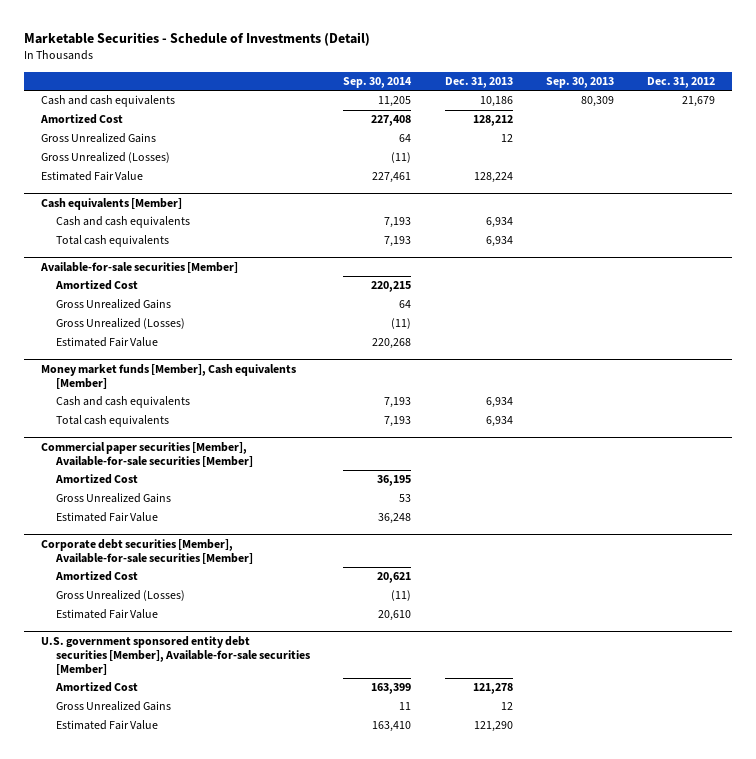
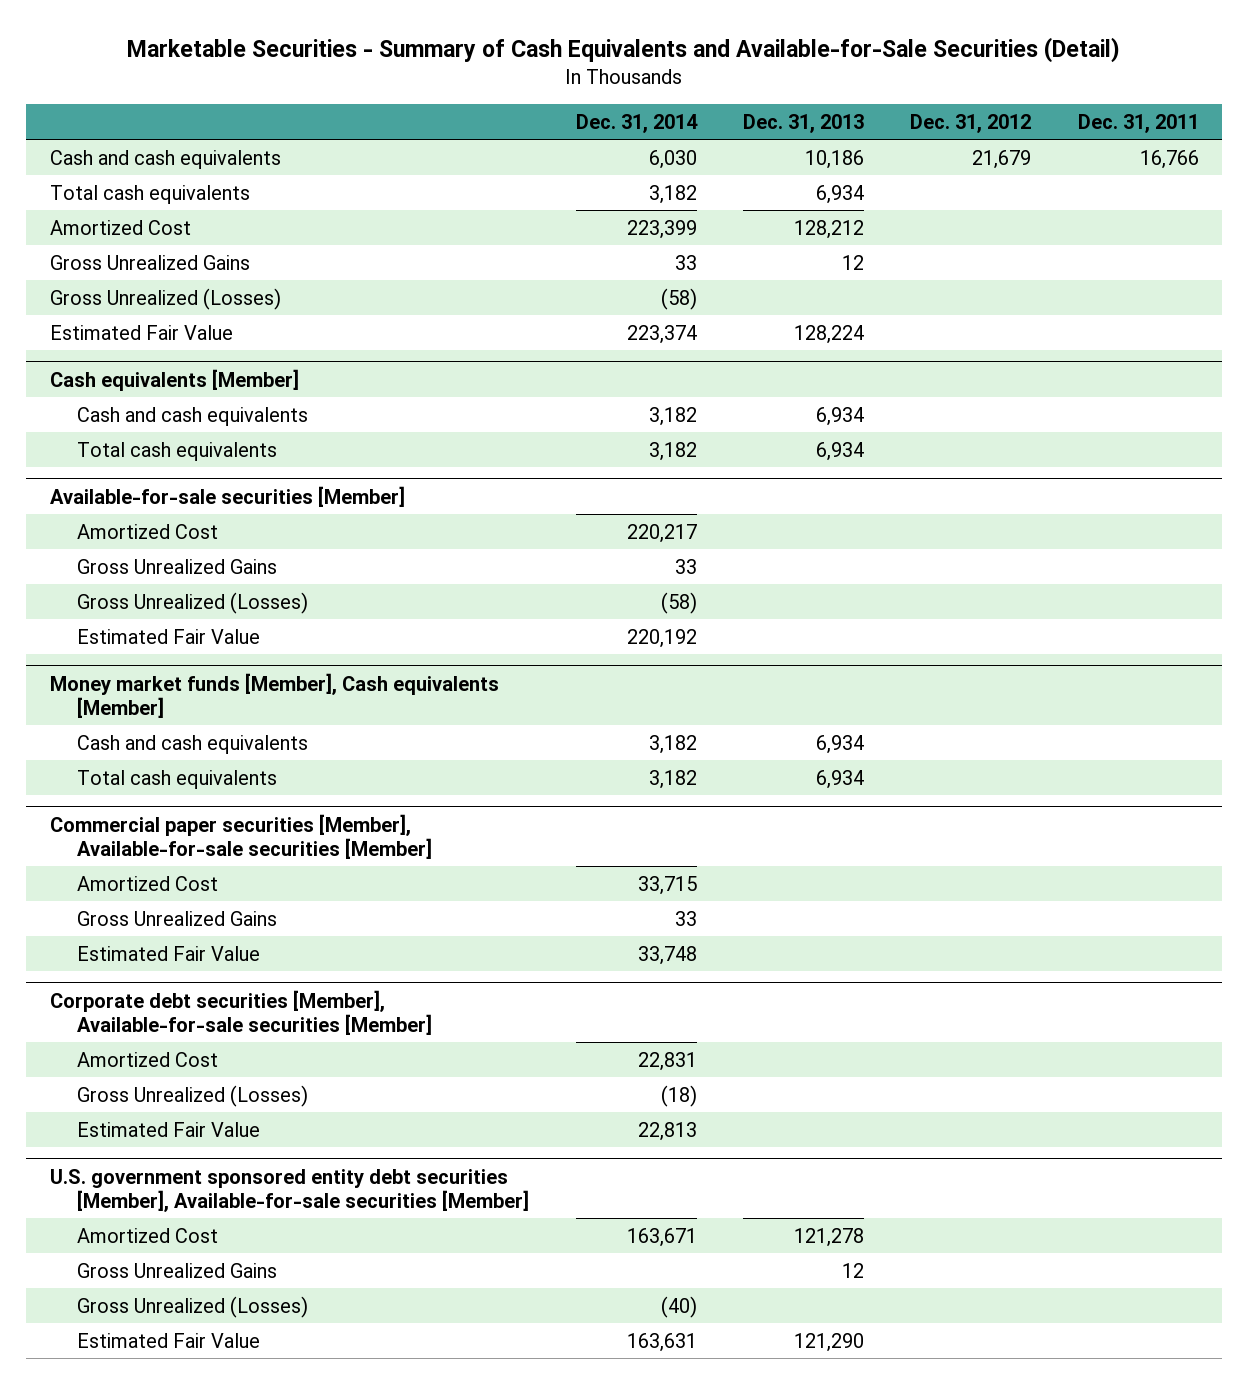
[24,32,371,47] Marketable Securities - Schedule of Investments (Detail) -> [127,37,1121,64] Marketable Securities - Summary of Cash Equivalents and Available-for-Sale Securities (Detail)
[343,76,413,88] Sep. 30, 2014 -> none
[545,76,614,88] Sep. 30, 2013 -> none
none -> [575,113,698,133] Dec. 31, 2014
none -> [1077,113,1199,133] Dec. 31, 2011
none -> [49,184,250,204] Total cash equivalents
none -> [77,1295,309,1318] Gross Unrealized (Losses)

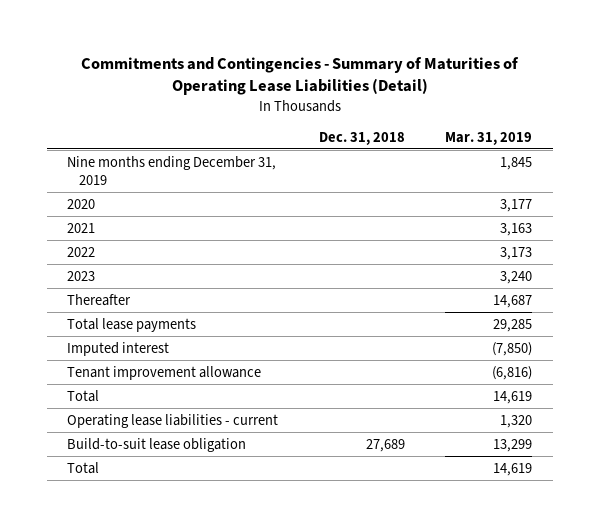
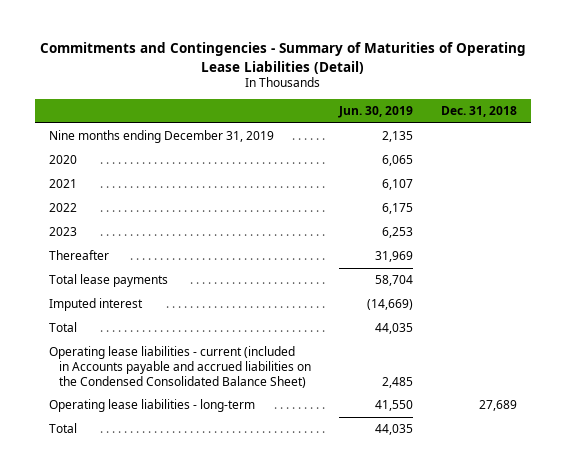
[445,131,533,145] Mar. 31, 2019 -> none
none -> [337,106,413,119] Jun. 30, 2019
[66,365,261,380] Tenant improvement allowance -> none
[66,413,278,428] Operating lease liabilities - current -> [49,346,311,388] Operating lease liabilities - current (included in Accounts payable and accrued liabilities on the Condensed Consolidated Balance Sheet)
[66,437,246,452] Build-to-suit lease obligation -> [49,399,256,413] Operating lease liabilities - long-term

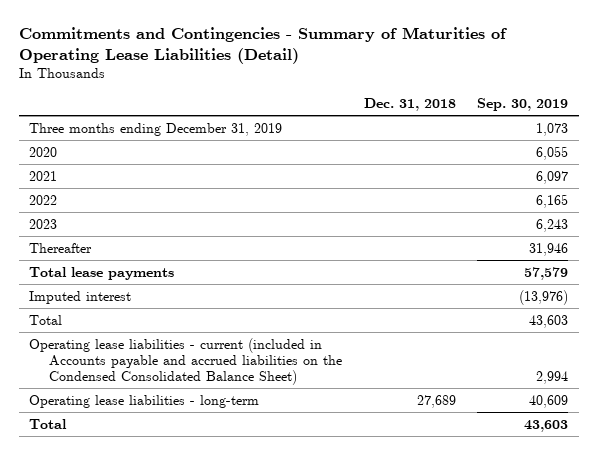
[337,106,413,119] Jun. 30, 2019 -> none
none -> [477,97,569,111] Sep. 30, 2019
[49,130,275,144] Nine months ending December 31, 2019 -> [29,122,283,136] Three months ending December 31, 2019

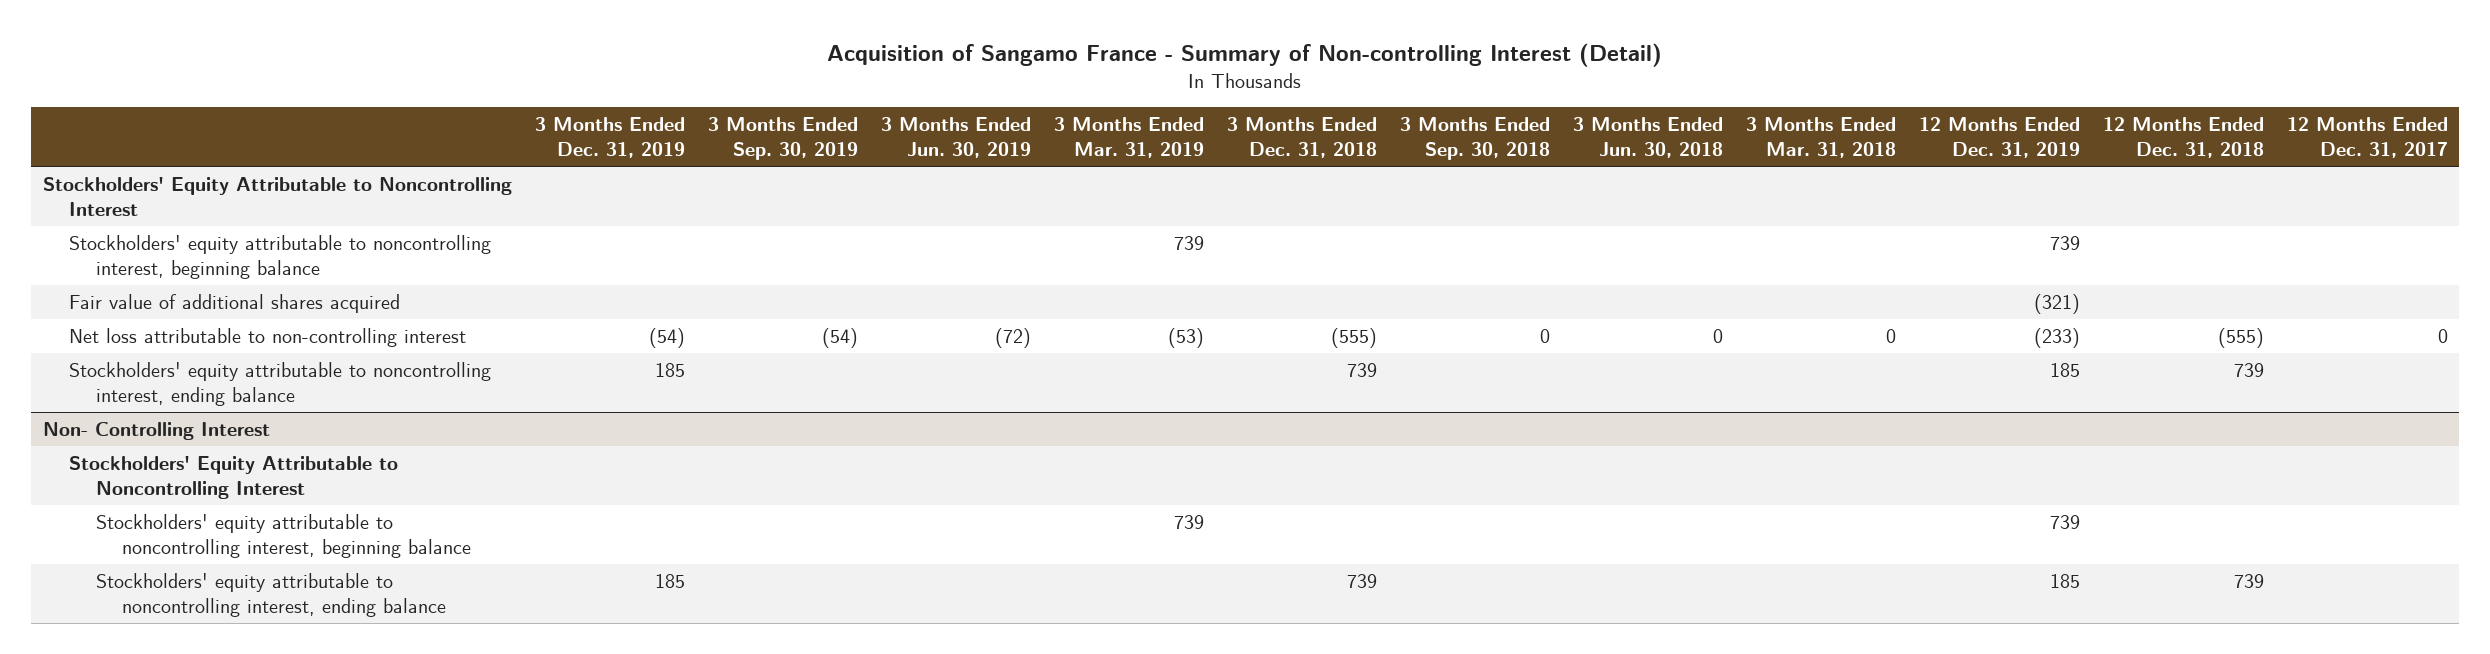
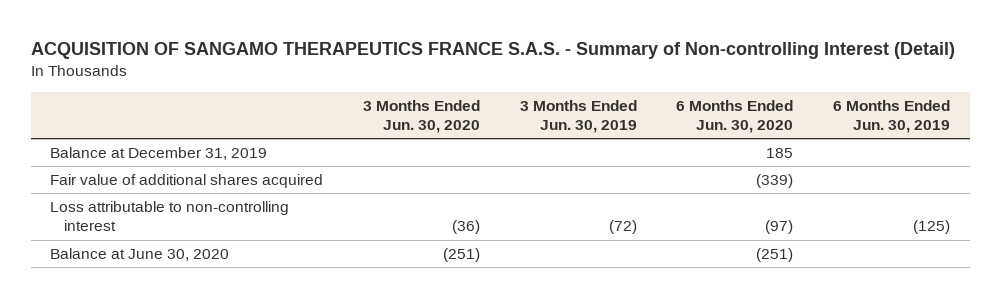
[827,43,1663,68] Acquisition of Sangamo France - Summary of Non-controlling Interest (Detail) -> [30,41,955,59] ACQUISITION OF SANGAMO THERAPEUTICS FRANCE S.A.S. - Summary of Non-controlling Interest (Detail)
[534,116,685,158] 3 Months Ended Dec. 31, 2019 -> none
[707,116,858,160] 3 Months Ended Sep. 30, 2019 -> none
[1053,116,1204,158] 3 Months Ended Mar. 31, 2019 -> none
[1226,116,1377,158] 3 Months Ended Dec. 31, 2018 -> none
[1399,116,1550,160] 3 Months Ended Sep. 30, 2018 -> none
[1572,116,1723,158] 3 Months Ended Jun. 30, 2018 -> none
[1745,116,1896,158] 3 Months Ended Mar. 31, 2018 -> none
[1918,116,2080,158] 12 Months Ended Dec. 31, 2019 -> none
[2102,116,2264,158] 12 Months Ended Dec. 31, 2018 -> none
[2286,116,2448,158] 12 Months Ended Dec. 31, 2017 -> none
none -> [363,99,481,134] 3 Months Ended Jun. 30, 2020
none -> [676,99,794,134] 6 Months Ended Jun. 30, 2020
none -> [832,99,950,134] 6 Months Ended Jun. 30, 2019
[42,176,512,216] Stockholders' Equity Attributable to Noncontrolling Interest -> none
[69,234,492,279] Stockholders' equity attributable to noncontrolling interest, beginning balance -> [50,147,268,161] Balance at December 31, 2019
[42,421,270,440] Non- Controlling Interest -> none
[69,455,399,499] Stockholders' Equity Attributable to Noncontrolling Interest -> none
[95,513,472,558] Stockholders' equity attributable to noncontrolling interest, beginning balance -> none
[95,572,447,617] Stockholders' equity attributable to noncontrolling interest, ending balance -> none
[69,327,467,347] Net loss attributable to non-controlling interest -> [50,201,290,232] Loss attributable to non-controlling interest
[69,361,492,406] Stockholders' equity attributable to noncontrolling interest, ending balance -> [50,248,230,262] Balance at June 30, 2020

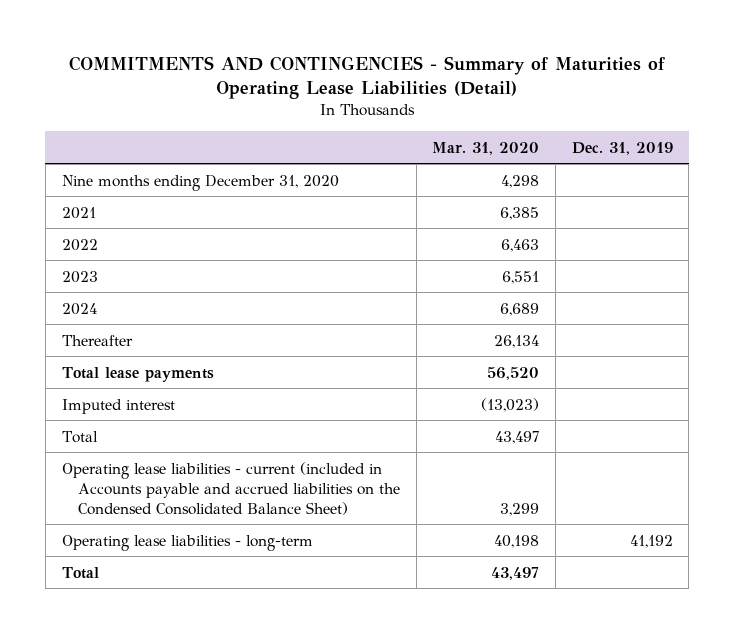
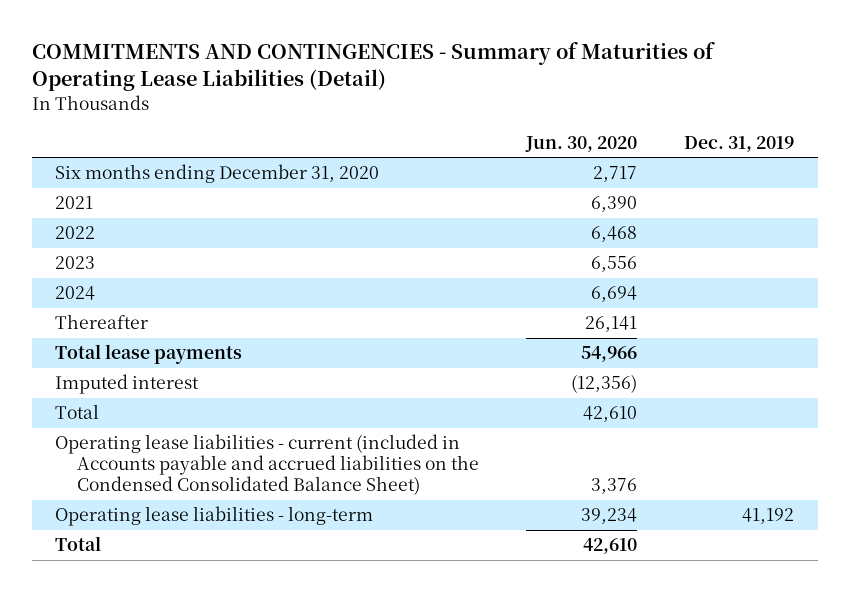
[432,141,540,155] Mar. 31, 2020 -> none
none -> [524,135,637,152] Jun. 30, 2020
[61,174,339,191] Nine months ending December 31, 2020 -> [55,164,380,184] Six months ending December 31, 2020

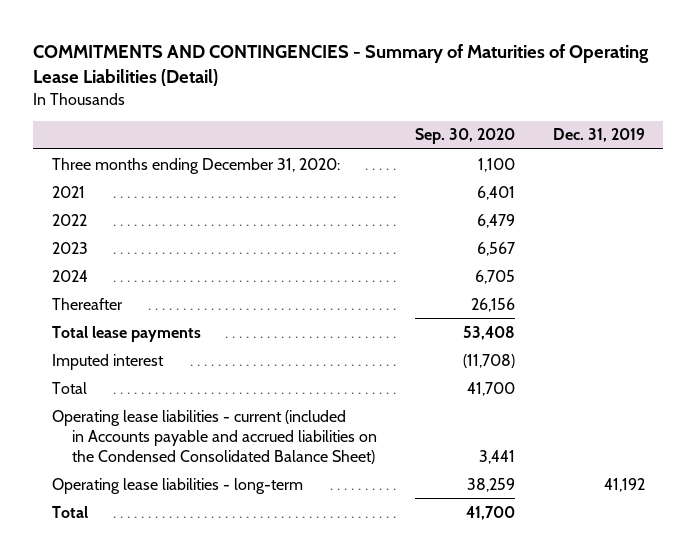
[524,135,637,152] Jun. 30, 2020 -> none
none -> [415,128,516,145] Sep. 30, 2020
[55,164,380,184] Six months ending December 31, 2020 -> [51,157,340,174] Three months ending December 31, 2020:

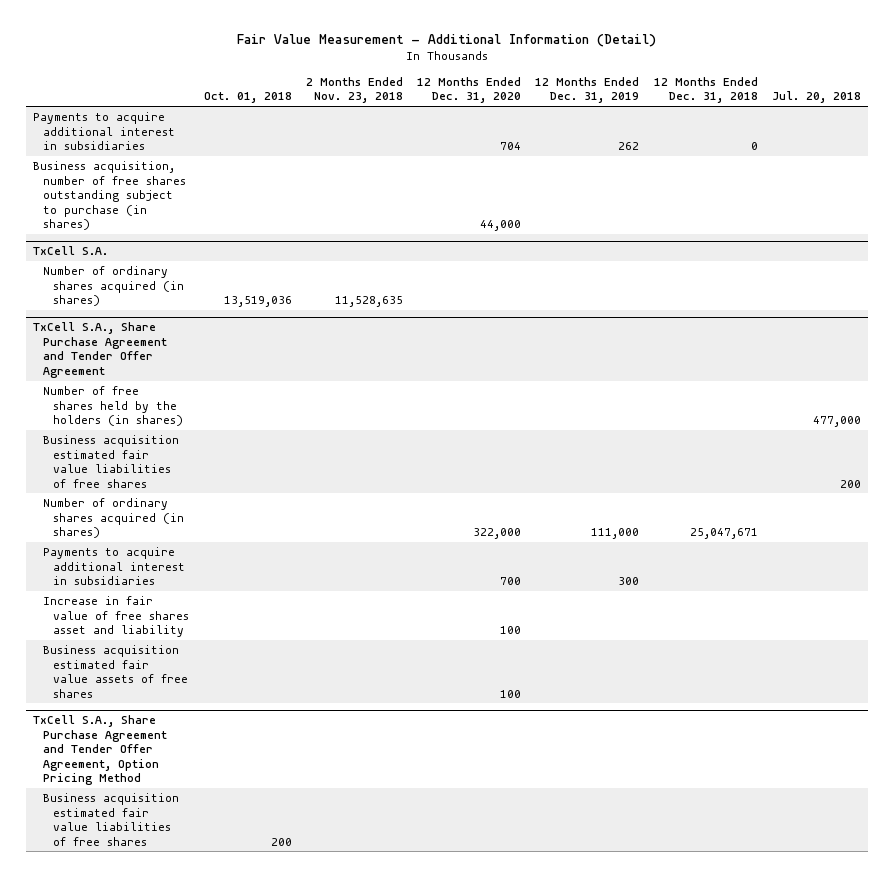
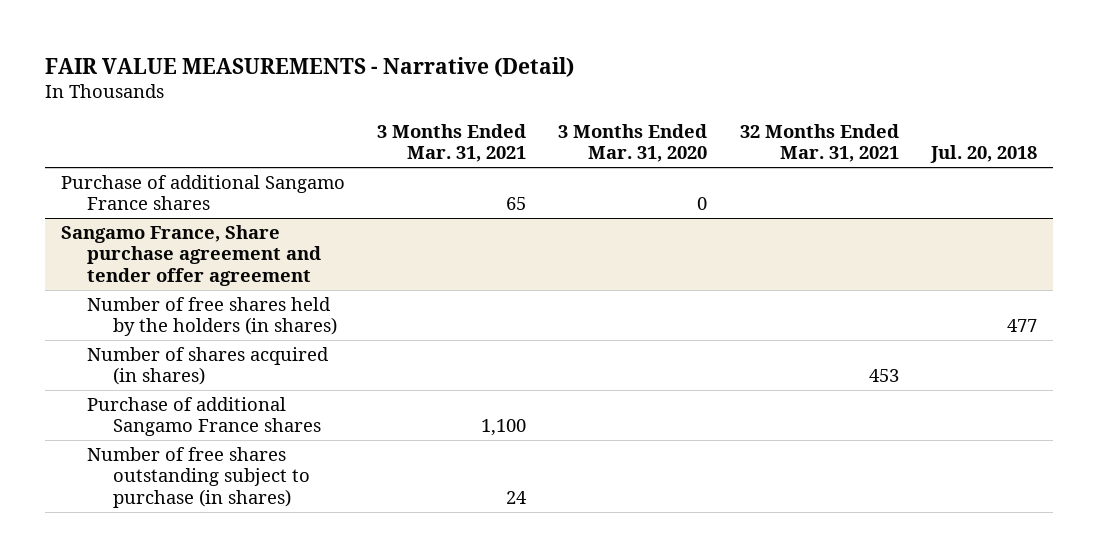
[236,33,656,47] Fair Value Measurement - Additional Information (Detail) -> [45,56,575,77] FAIR VALUE MEASUREMENTS - Narrative (Detail)
[203,92,292,104] Oct. 01, 2018 -> none
[305,76,403,104] 2 Months Ended Nov. 23, 2018 -> none
[417,76,522,104] 12 Months Ended Dec. 31, 2020 -> none
[535,76,640,104] 12 Months Ended Dec. 31, 2019 -> none
[653,76,758,104] 12 Months Ended Dec. 31, 2018 -> none
none -> [377,124,527,163] 3 Months Ended Mar. 31, 2021
none -> [558,124,708,163] 3 Months Ended Mar. 31, 2020
none -> [739,124,899,163] 32 Months Ended Mar. 31, 2021
[32,161,187,231] Business acquisition, number of free shares outstanding subject to purchase (in shares) -> none
[32,246,108,256] TxCell S.A. -> none
[43,266,185,307] Number of ordinary shares acquired (in shares) -> none
[43,435,180,488] Business acquisition estimated fair value liabilities of free shares -> none
[43,596,190,638] Increase in fair value of free shares asset and liability -> none
[43,645,189,698] Business acquisition estimated fair value assets of free shares -> none
[32,715,168,786] TxCell S.A., Share Purchase Agreement and Tender Offer Agreement, Option Pricing Method -> none
[43,793,180,846] Business acquisition estimated fair value liabilities of free shares -> none
[32,112,176,151] Payments to acquire additional interest in subsidiaries -> [61,175,346,211] Purchase of additional Sangamo France shares
[32,322,168,378] TxCell S.A., Share Purchase Agreement and Tender Offer Agreement -> [61,225,322,286] Sangamo France, Share purchase agreement and tender offer agreement
[812,416,861,428] 477,000 -> [1006,319,1037,333] 477
[43,498,185,539] Number of ordinary shares acquired (in shares) -> [87,347,330,386] Number of shares acquired (in shares)
[43,547,186,586] Payments to acquire additional interest in subsidiaries -> [87,397,321,437] Purchase of additional Sangamo France shares
none -> [87,447,310,508] Number of free shares outstanding subject to purchase (in shares)

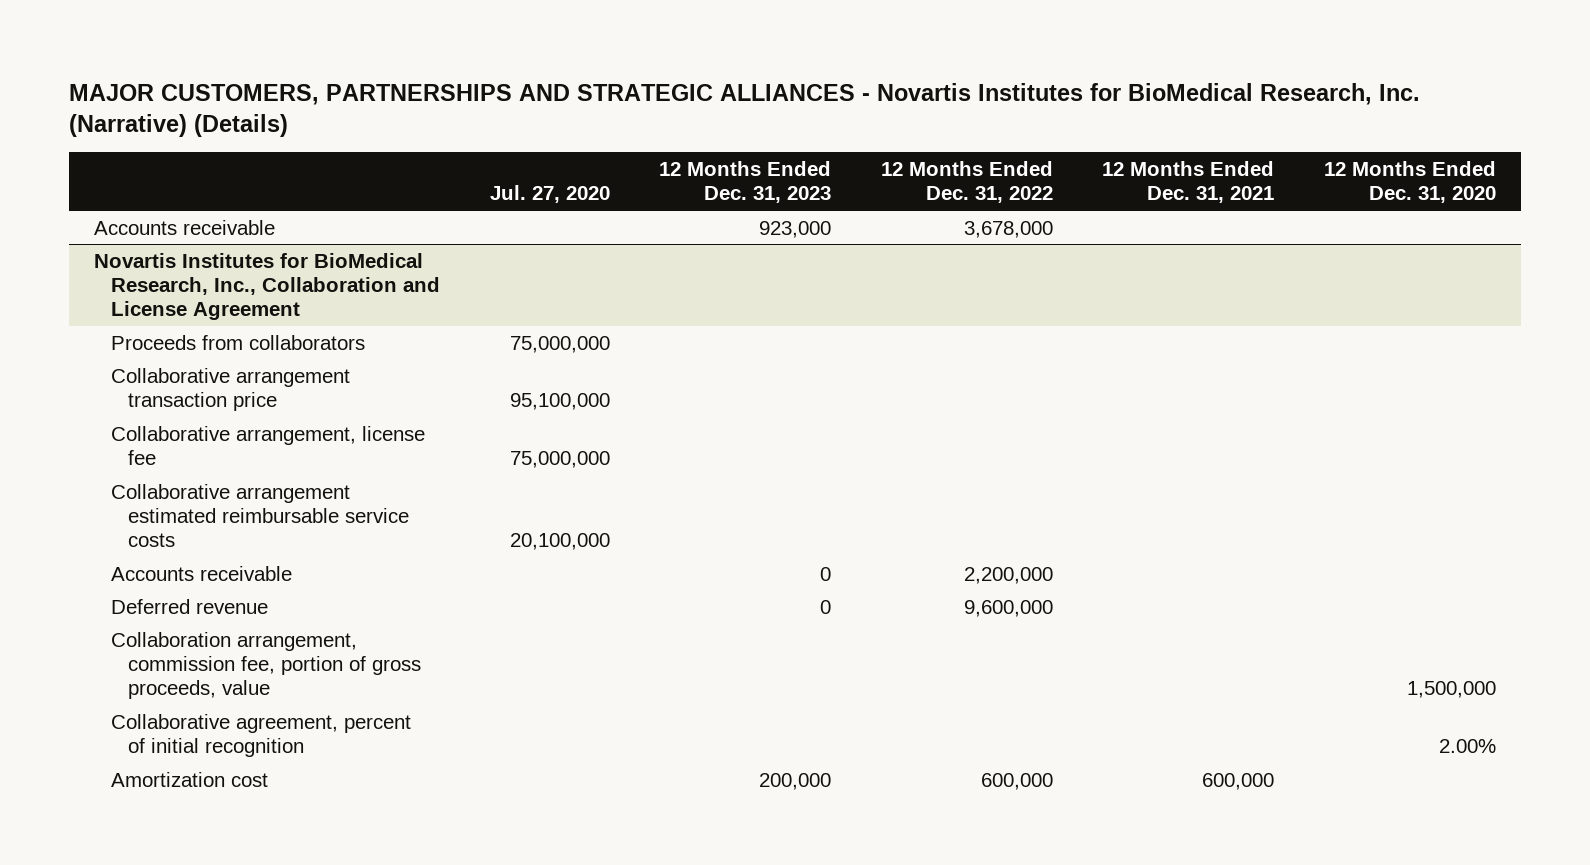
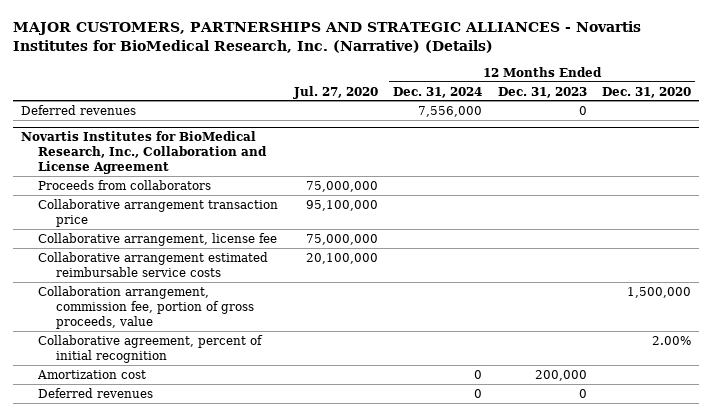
[880,161,1053,204] 12 Months Ended Dec. 31, 2022 -> none
[1102,161,1275,204] 12 Months Ended Dec. 31, 2021 -> none
none -> [393,86,483,98] Dec. 31, 2024
[93,219,275,235] Accounts receivable -> none
none -> [20,104,136,115] Deferred revenues
[110,565,292,581] Accounts receivable -> none
[110,598,268,614] Deferred revenue -> none
none -> [38,387,154,398] Deferred revenues

